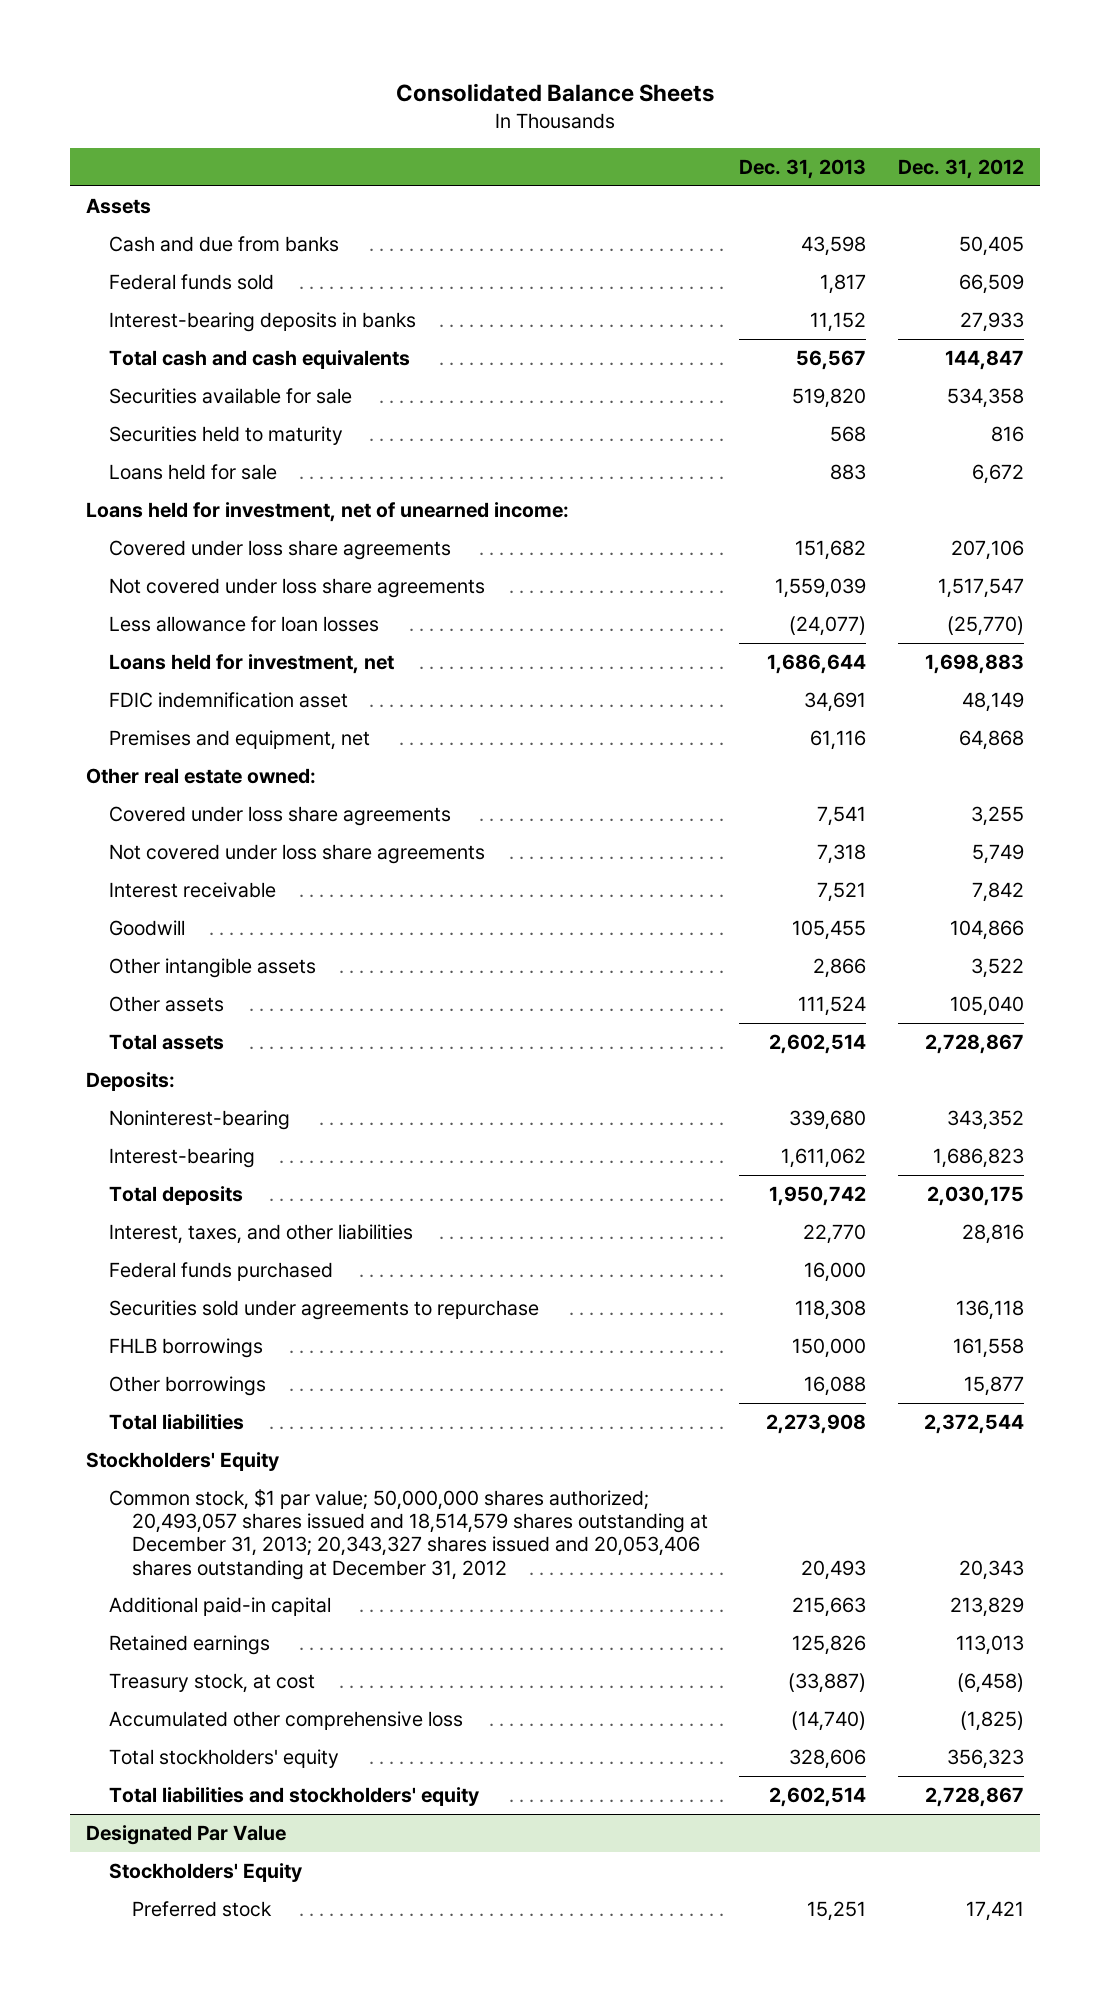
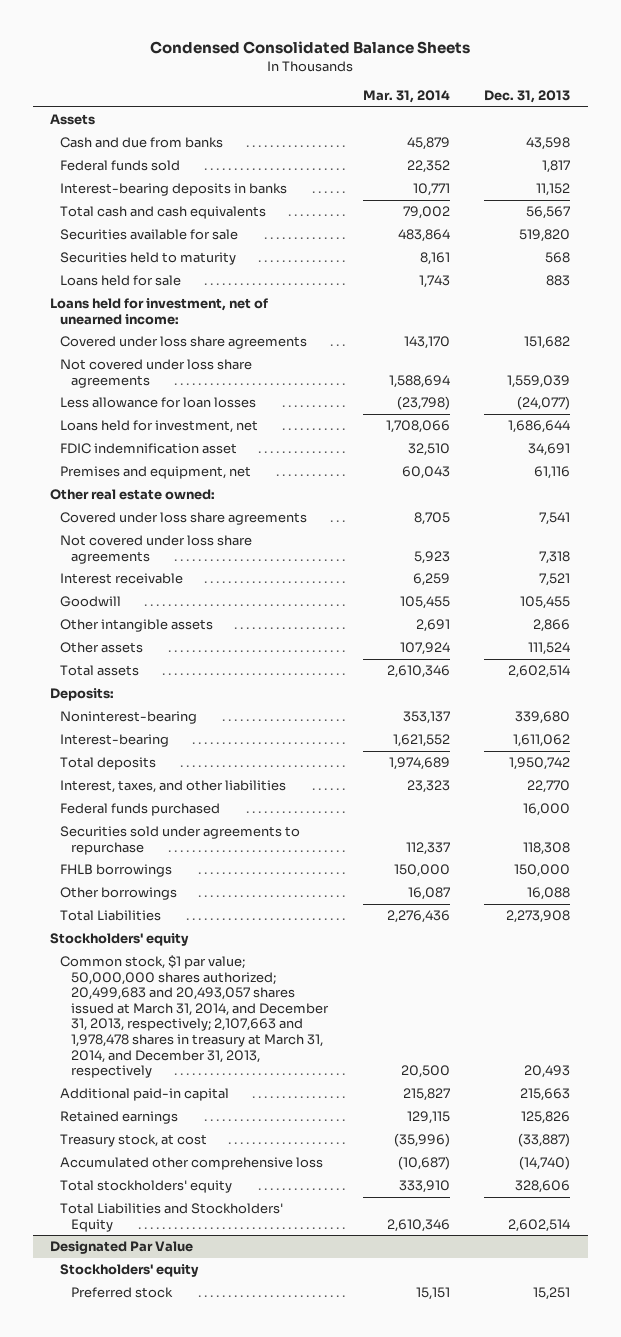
[395,83,714,103] Consolidated Balance Sheets -> [150,41,471,55] Condensed Consolidated Balance Sheets
[898,159,1025,180] Dec. 31, 2012 -> none
none -> [362,90,450,104] Mar. 31, 2014
[108,1413,244,1430] Total liabilities -> [60,910,162,922] Total Liabilities
[85,1451,279,1471] Stockholders' Equity -> [50,933,190,947] Stockholders' equity
[108,1488,708,1580] Common stock, $1 par value; 50,000,000 shares authorized; 20,493,057 shares issued and 18,514,579 shares outstanding at December 31, 2013; 20,343,327 shares issued and 20,053,406 shares outstanding at December 31, 2012 -> [60,955,329,1079] Common stock, $1 par value; 50,000,000 shares authorized; 20,499,683 and 20,493,057 shares issued at March 31, 2014, and December 31, 2013, respectively; 2,107,663 and 1,978,478 shares in treasury at March 31, 2014, and December 31, 2013, respectively
[108,1786,479,1806] Total liabilities and stockholders' equity -> [60,1203,284,1232] Total Liabilities and Stockholders' Equity
[108,1862,302,1882] Stockholders' Equity -> [60,1264,200,1278] Stockholders' equity

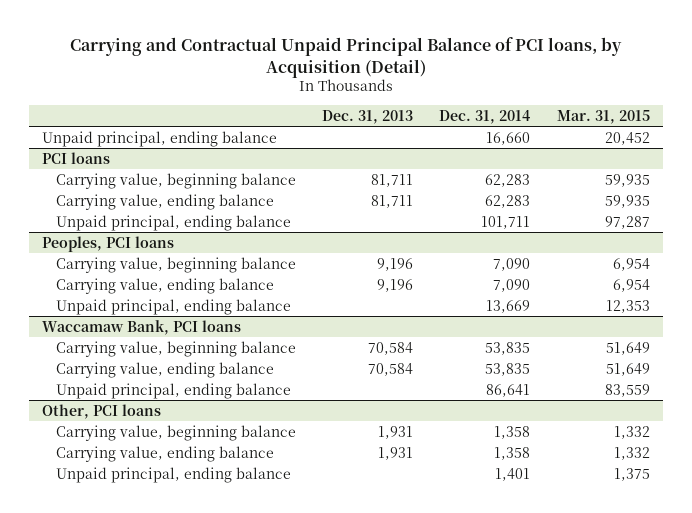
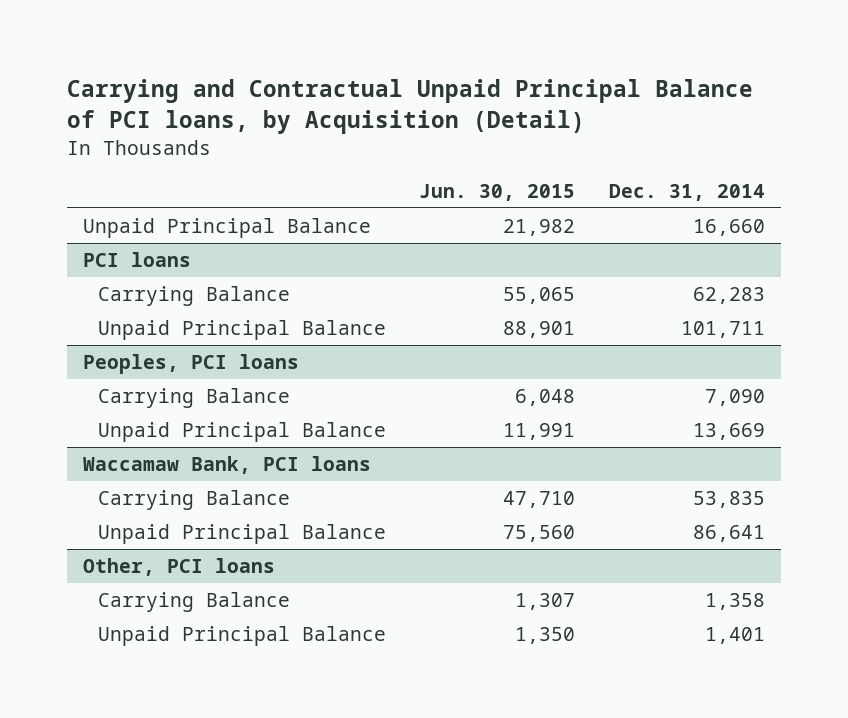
[322,109,414,124] Dec. 31, 2013 -> none
[556,109,650,124] Mar. 31, 2015 -> none
none -> [419,184,576,202] Jun. 30, 2015
[42,130,278,147] Unpaid principal, ending balance -> [83,217,372,238] Unpaid Principal Balance
[55,193,274,210] Carrying value, ending balance -> none
[55,172,296,189] Carrying value, beginning balance -> [97,285,290,306] Carrying Balance
[55,214,291,231] Unpaid principal, ending balance -> [97,319,386,340] Unpaid Principal Balance
[55,277,274,294] Carrying value, ending balance -> none
[55,256,296,273] Carrying value, beginning balance -> [97,387,290,408] Carrying Balance
[55,298,291,315] Unpaid principal, ending balance -> [97,421,386,442] Unpaid Principal Balance
[55,361,274,378] Carrying value, ending balance -> none
[55,340,296,357] Carrying value, beginning balance -> [97,489,290,510] Carrying Balance
[55,382,291,399] Unpaid principal, ending balance -> [97,523,386,544] Unpaid Principal Balance
[55,445,274,462] Carrying value, ending balance -> none
[55,424,296,441] Carrying value, beginning balance -> [97,591,290,612] Carrying Balance
[55,466,291,483] Unpaid principal, ending balance -> [97,625,386,646] Unpaid Principal Balance

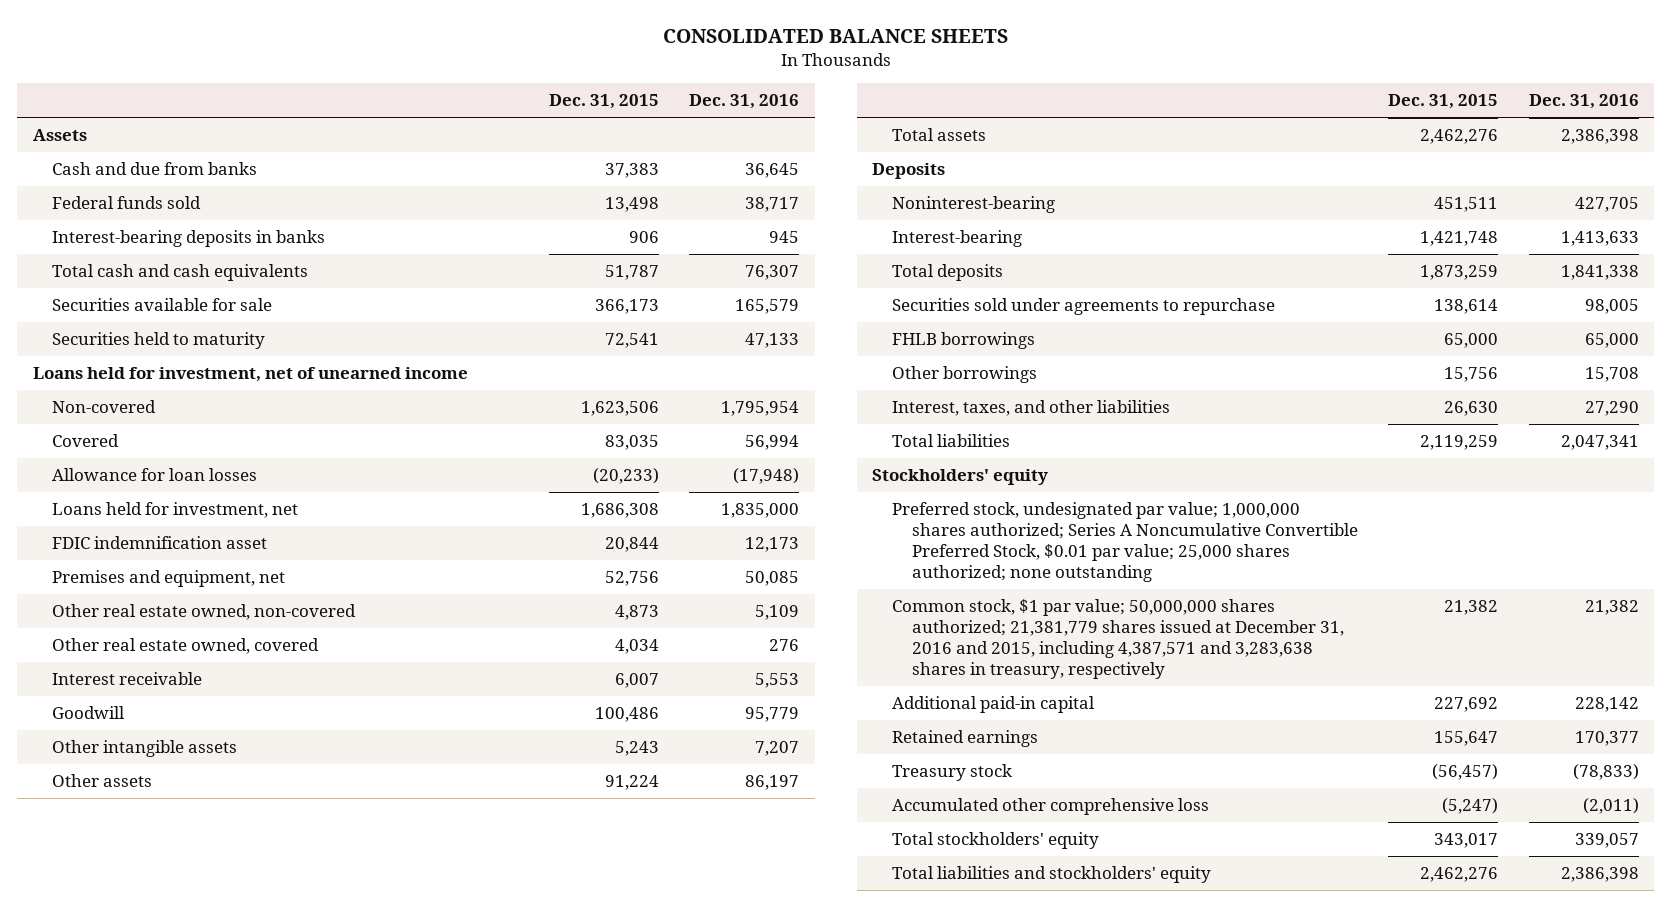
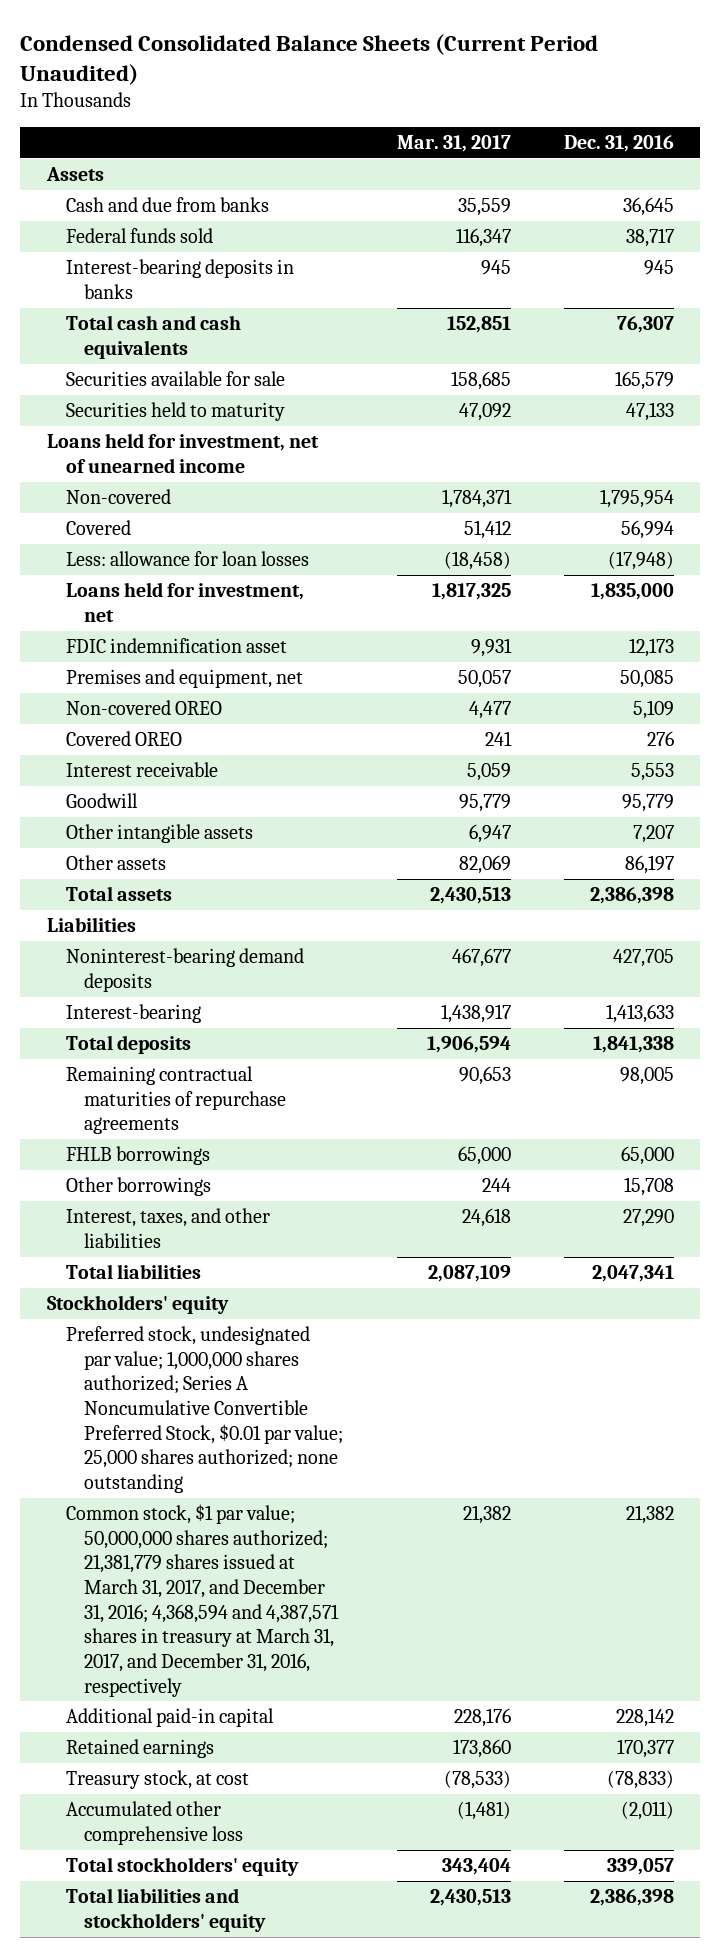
[662,29,1008,44] CONSOLIDATED BALANCE SHEETS -> [20,33,599,85] Condensed Consolidated Balance Sheets (Current Period Unaudited)
[548,94,659,110] Dec. 31, 2015 -> none
none -> [396,134,511,152] Mar. 31, 2017
[52,468,258,482] Allowance for loan losses -> [65,551,309,567] Less: allowance for loan losses
[52,604,357,621] Other real estate owned, non-covered -> [65,700,222,716] Non-covered OREO
[52,638,320,655] Other real estate owned, covered -> [65,731,182,747] Covered OREO
[871,163,945,180] Deposits -> none
none -> [46,917,136,933] Liabilities
[891,196,1055,214] Noninterest-bearing -> [65,948,304,992] Noninterest-bearing demand deposits
[891,298,1275,316] Securities sold under agreements to repurchase -> [65,1066,287,1135] Remaining contractual maturities of repurchase agreements
[891,599,1344,680] Common stock, $1 par value; 50,000,000 shares authorized; 21,381,779 shares issued at December 31, 2016 and 2015, including 4,387,571 and 3,283,638 shares in treasury, respectively -> [65,1504,340,1697] Common stock, $1 par value; 50,000,000 shares authorized; 21,381,779 shares issued at March 31, 2017, and December 31, 2016; 4,368,594 and 4,387,571 shares in treasury at March 31, 2017, and December 31, 2016, respectively
[891,764,1012,782] Treasury stock -> [65,1770,249,1790] Treasury stock, at cost

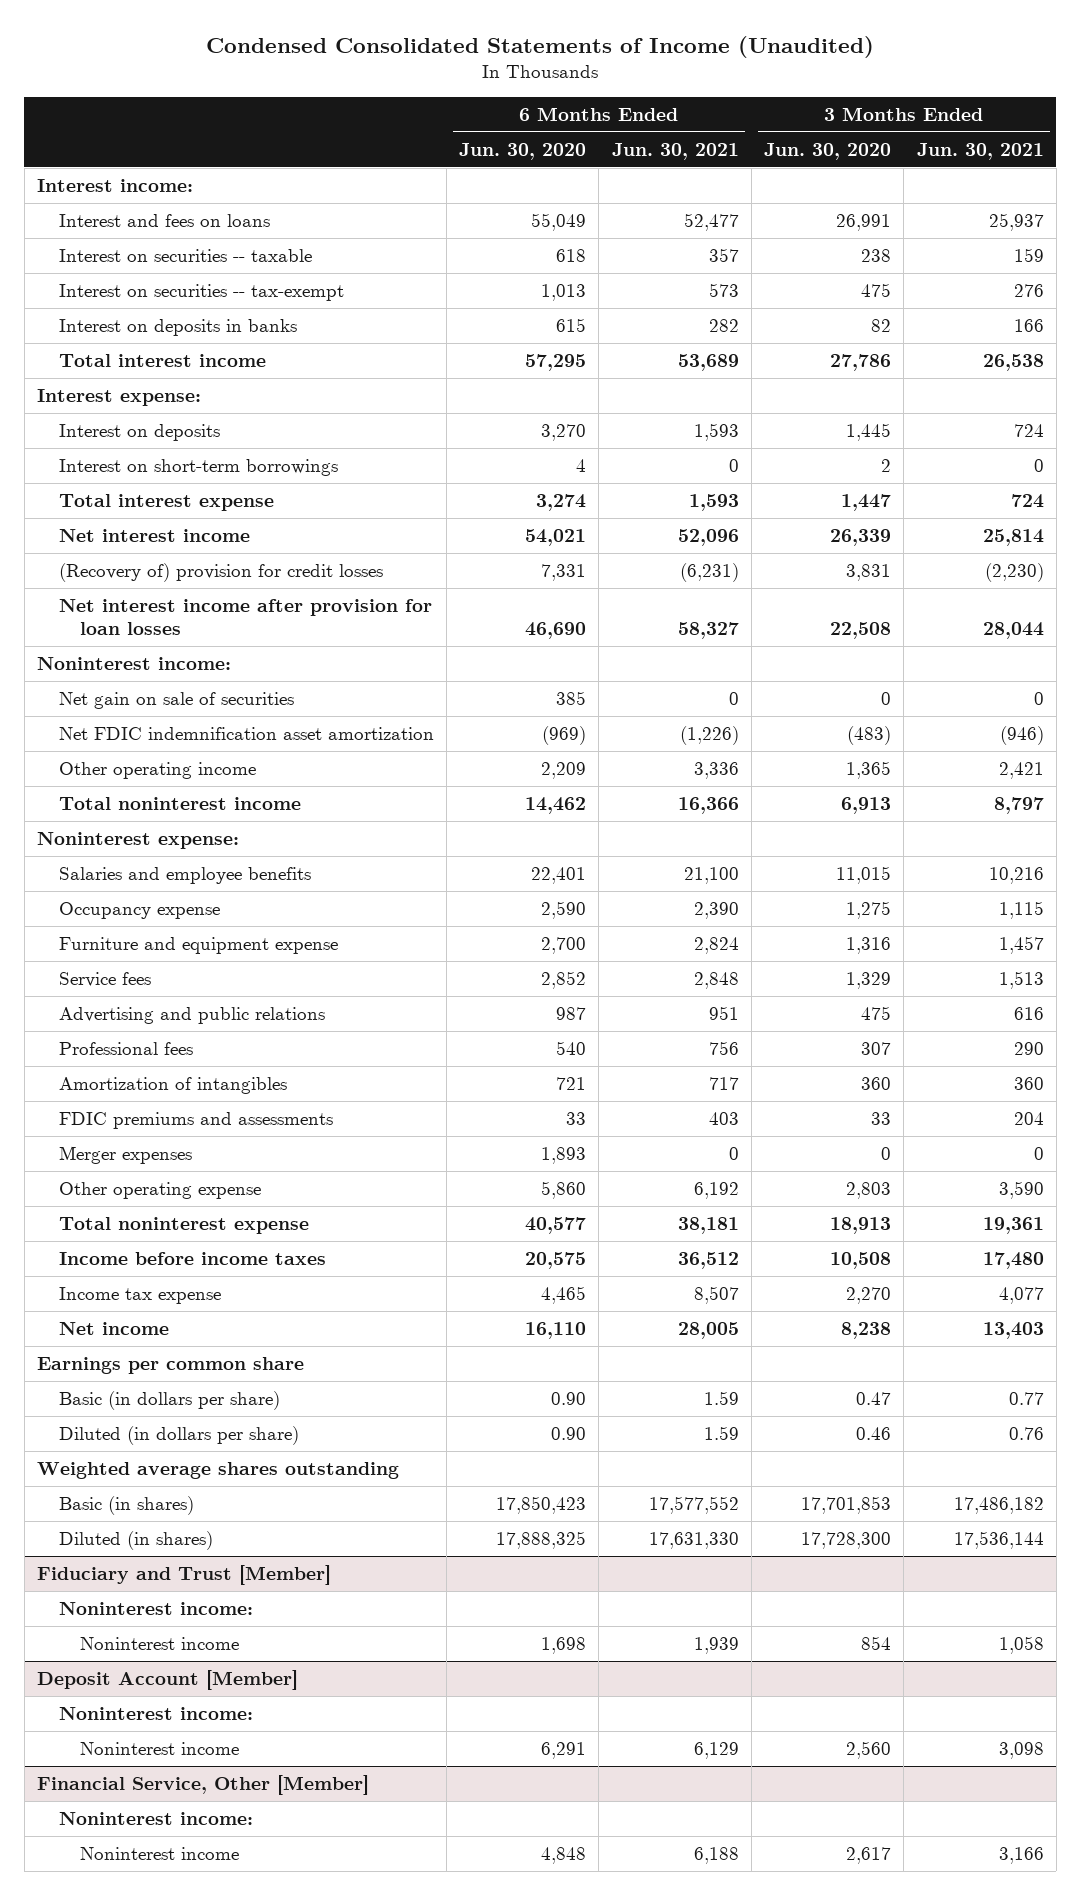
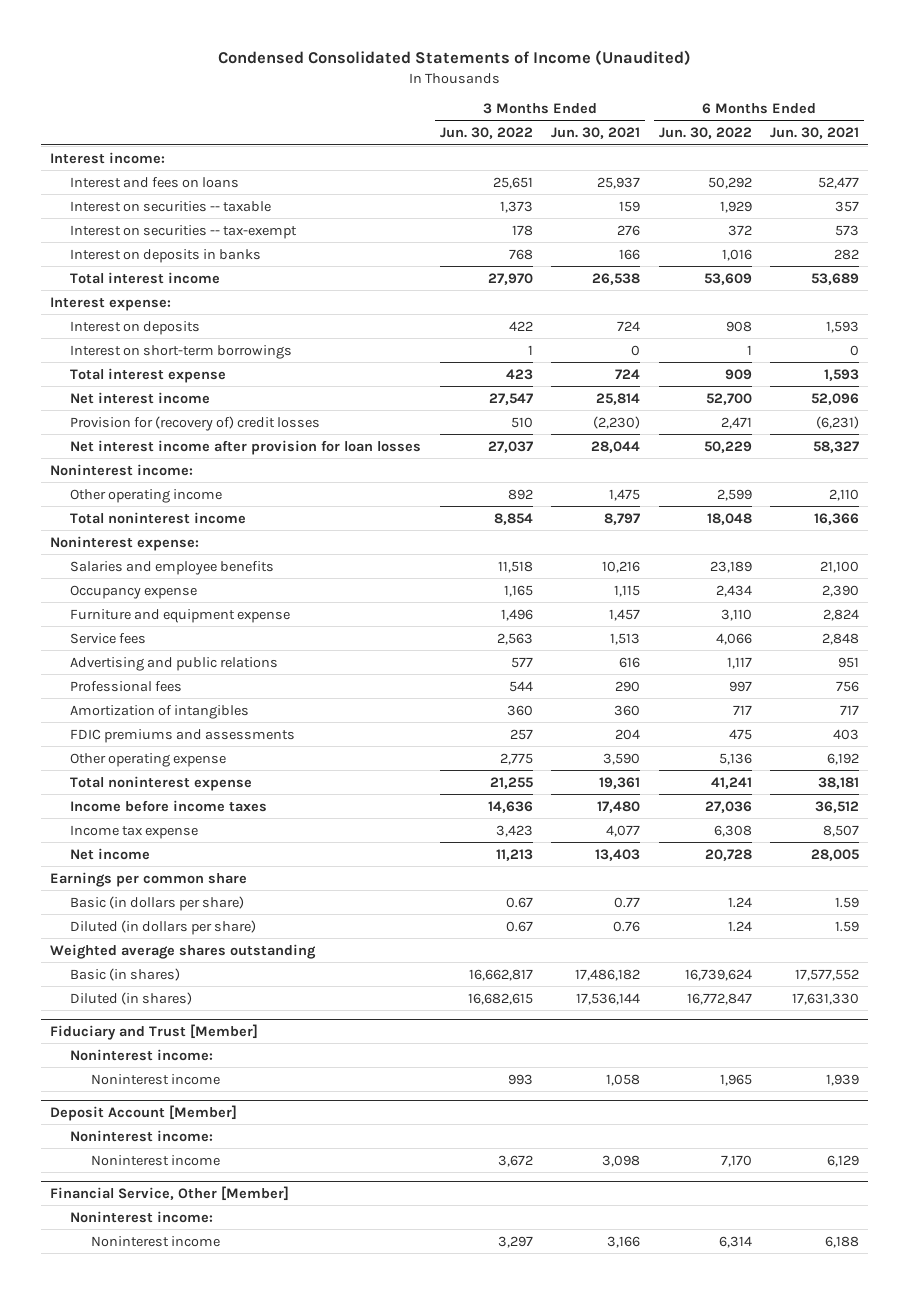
[459,142,587,160] Jun. 30, 2020 -> none
[764,142,892,160] Jun. 30, 2020 -> none
none -> [439,127,533,140] Jun. 30, 2022
none -> [658,127,752,140] Jun. 30, 2022
[58,562,383,582] (Recovery of) provision for credit losses -> [70,415,321,431] Provision for (recovery of) credit losses
[58,691,294,709] Net gain on sale of securities -> none
[58,726,434,740] Net FDIC indemnification asset amortization -> none
[693,761,739,779] 3,336 -> [829,488,860,501] 2,110
[998,761,1044,779] 2,421 -> [609,488,641,501] 1,475
[58,1145,192,1164] Merger expenses -> none

